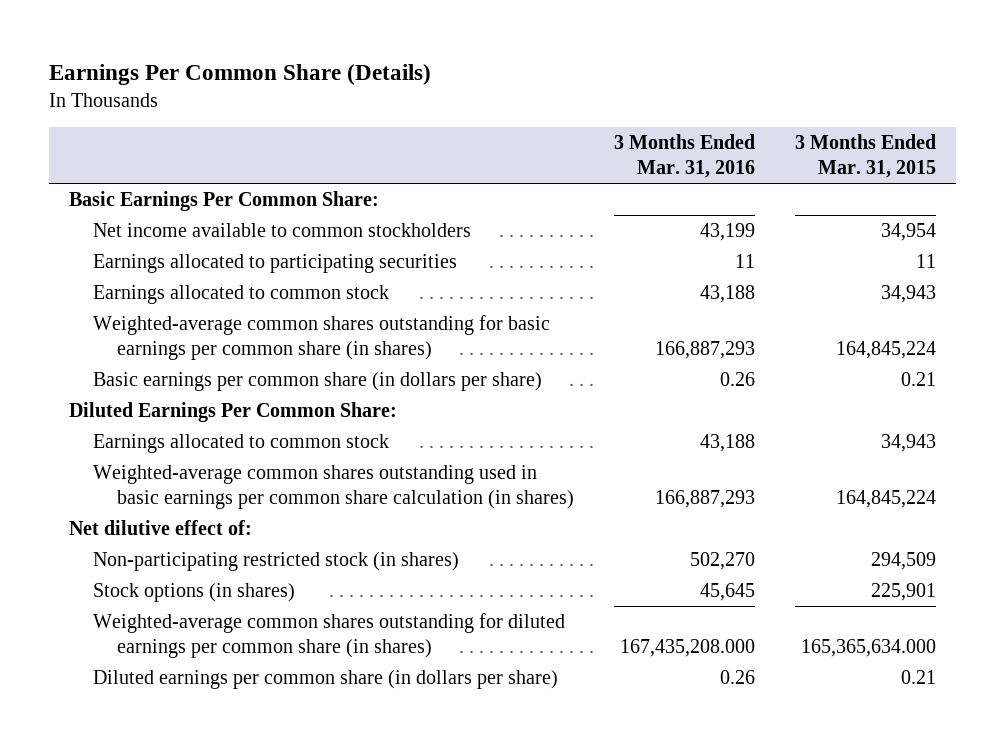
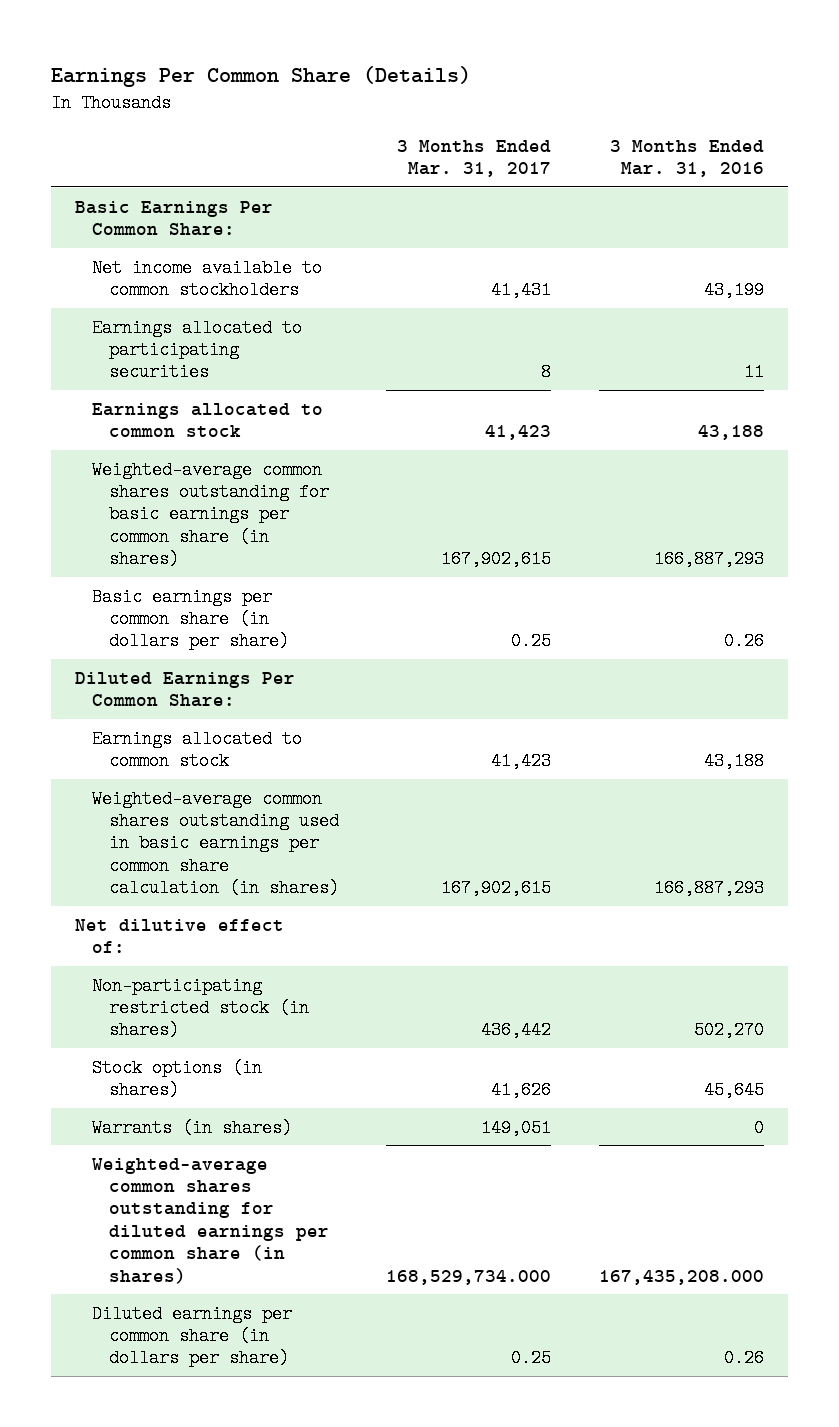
[794,134,936,179] 3 Months Ended Mar. 31, 2015 -> none
none -> [397,139,552,178] 3 Months Ended Mar. 31, 2017
none -> [92,1118,293,1137] Warrants (in shares)

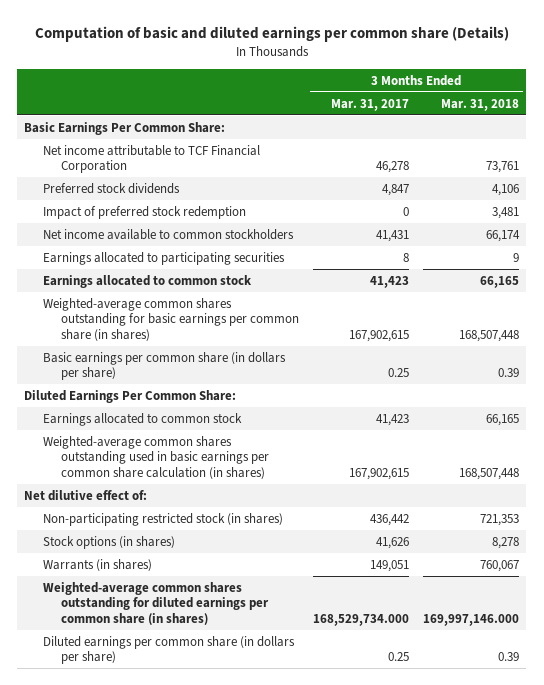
[51,65,472,87] Earnings Per Common Share (Details) -> [34,25,509,42] Computation of basic and diluted earnings per common share (Details)
[609,139,764,178] 3 Months Ended Mar. 31, 2016 -> none
none -> [441,98,520,111] Mar. 31, 2018
none -> [42,144,260,174] Net income attributable to TCF Financial Corporation
none -> [42,182,180,194] Preferred stock dividends
none -> [42,205,246,219] Impact of preferred stock redemption

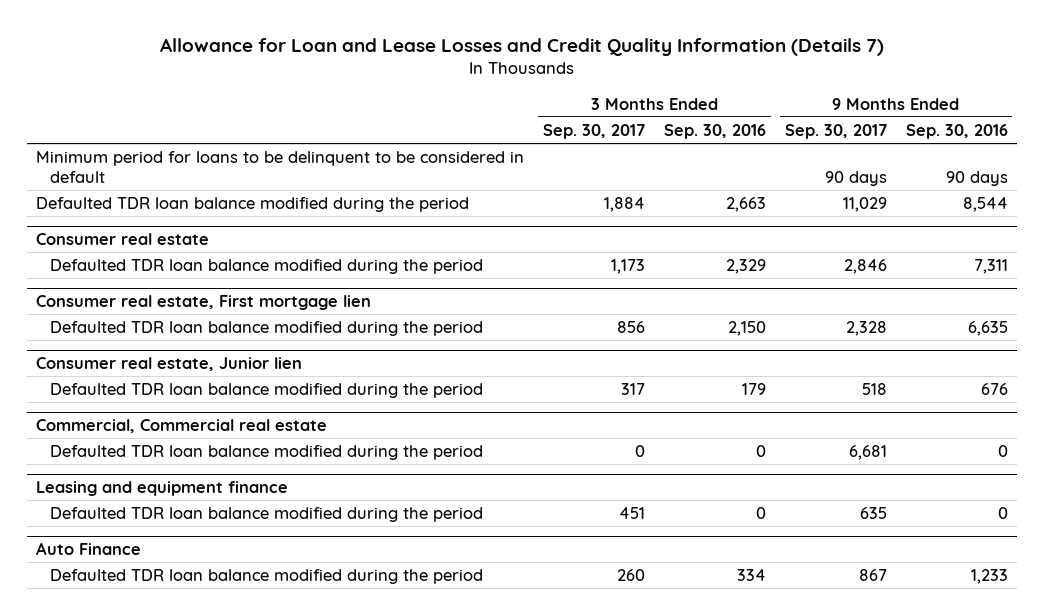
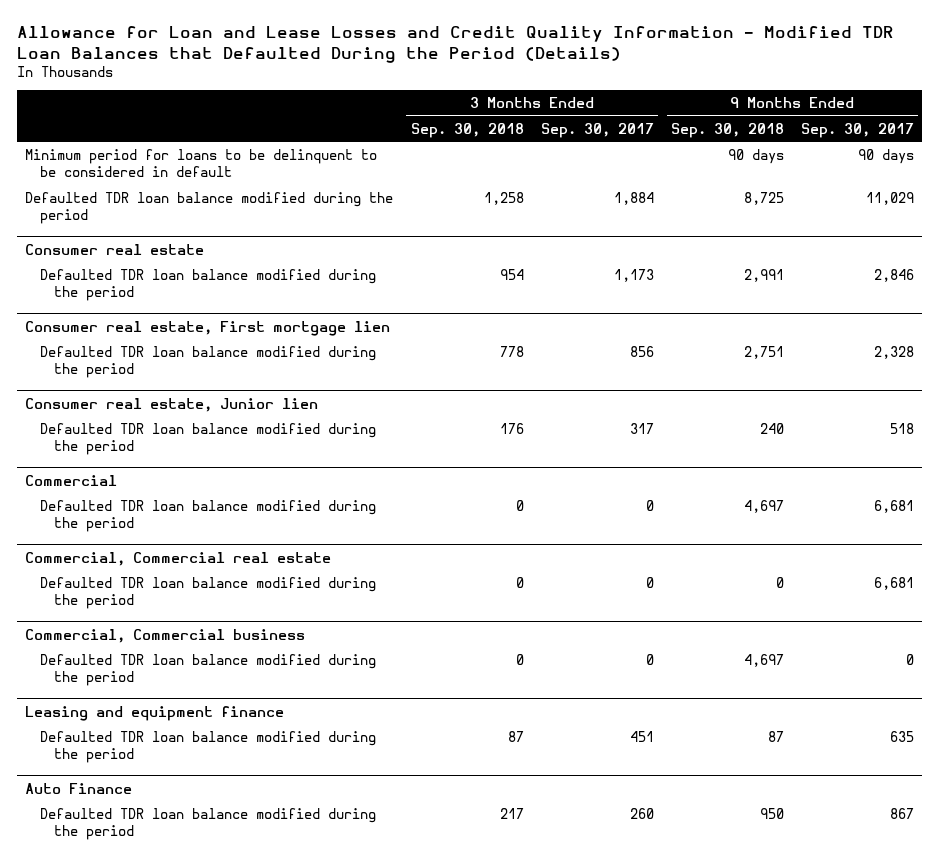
[160,38,885,57] Allowance for Loan and Lease Losses and Credit Quality Information (Details 7) -> [16,25,894,63] Allowance for Loan and Lease Losses and Credit Quality Information - Modified TDR Loan Balances that Defaulted During the Period (Details)
[664,123,767,139] Sep. 30, 2016 -> none
[905,123,1008,139] Sep. 30, 2016 -> none
none -> [410,122,524,138] Sep. 30, 2018
none -> [670,122,784,138] Sep. 30, 2018
none -> [25,474,118,486] Commercial
none -> [39,499,376,533] Defaulted TDR loan balance modified during the period
none -> [25,628,306,643] Commercial, Commercial business
none -> [39,653,376,687] Defaulted TDR loan balance modified during the period

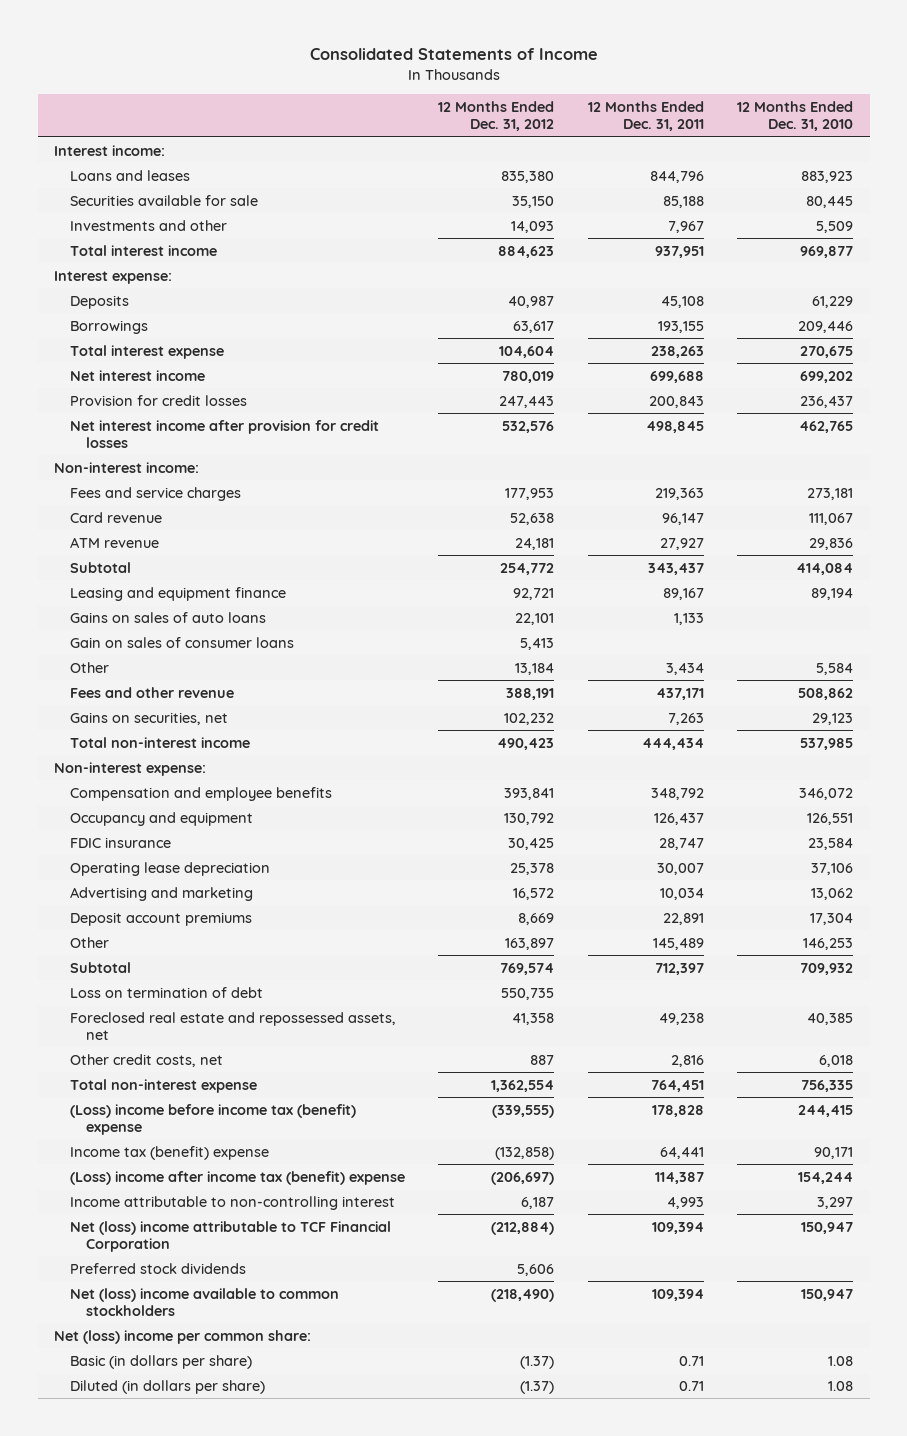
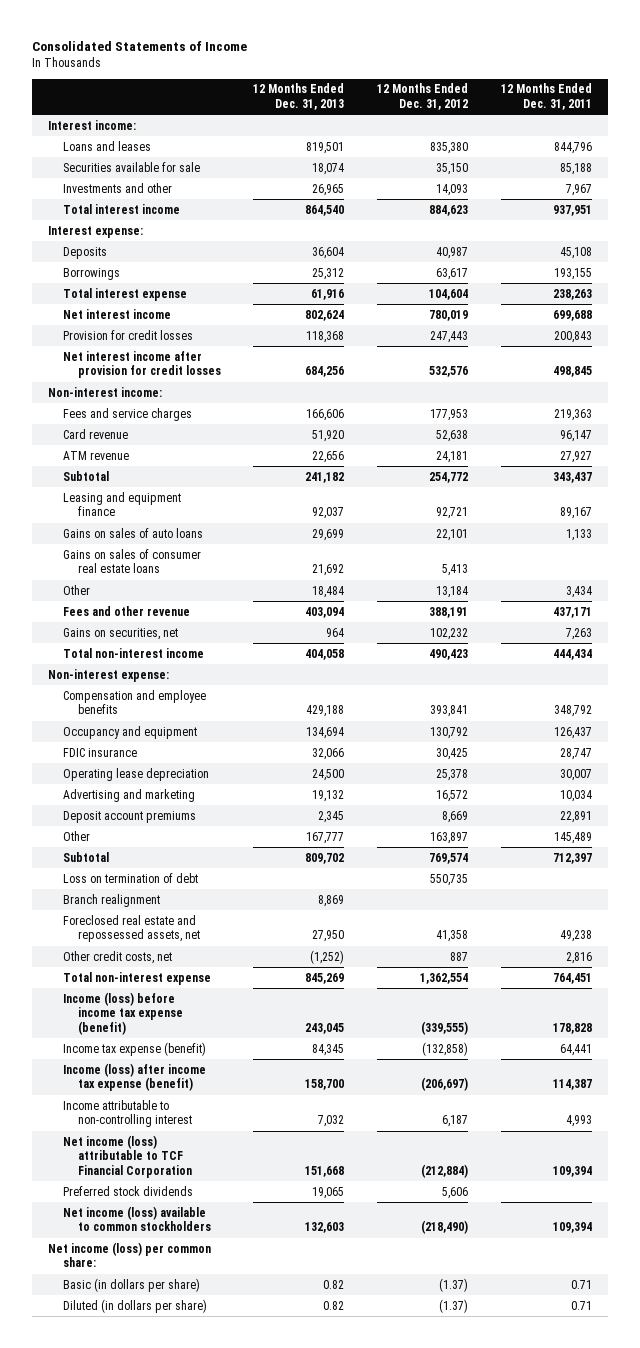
[736,101,853,132] 12 Months Ended Dec. 31, 2010 -> none
none -> [253,83,345,111] 12 Months Ended Dec. 31, 2013
[70,636,295,648] Gain on sales of consumer loans -> [63,548,202,574] Gains on sales of consumer real estate loans
none -> [63,893,161,907] Branch realignment
[70,1103,357,1135] (Loss) income before income tax (benefit) expense -> [63,991,183,1036] Income (loss) before income tax expense (benefit)
[70,1145,270,1160] Income tax (benefit) expense -> [63,1041,207,1056] Income tax expense (benefit)
[70,1170,406,1185] (Loss) income after income tax (benefit) expense -> [63,1062,207,1092] Income (loss) after income tax expense (benefit)
[70,1220,392,1252] Net (loss) income attributable to TCF Financial Corporation -> [63,1134,192,1179] Net income (loss) attributable to TCF Financial Corporation
[70,1287,340,1316] Net (loss) income available to common stockholders -> [63,1205,211,1232] Net income (loss) available to common stockholders
[54,1329,312,1344] Net (loss) income per common share: -> [48,1241,212,1268] Net income (loss) per common share:

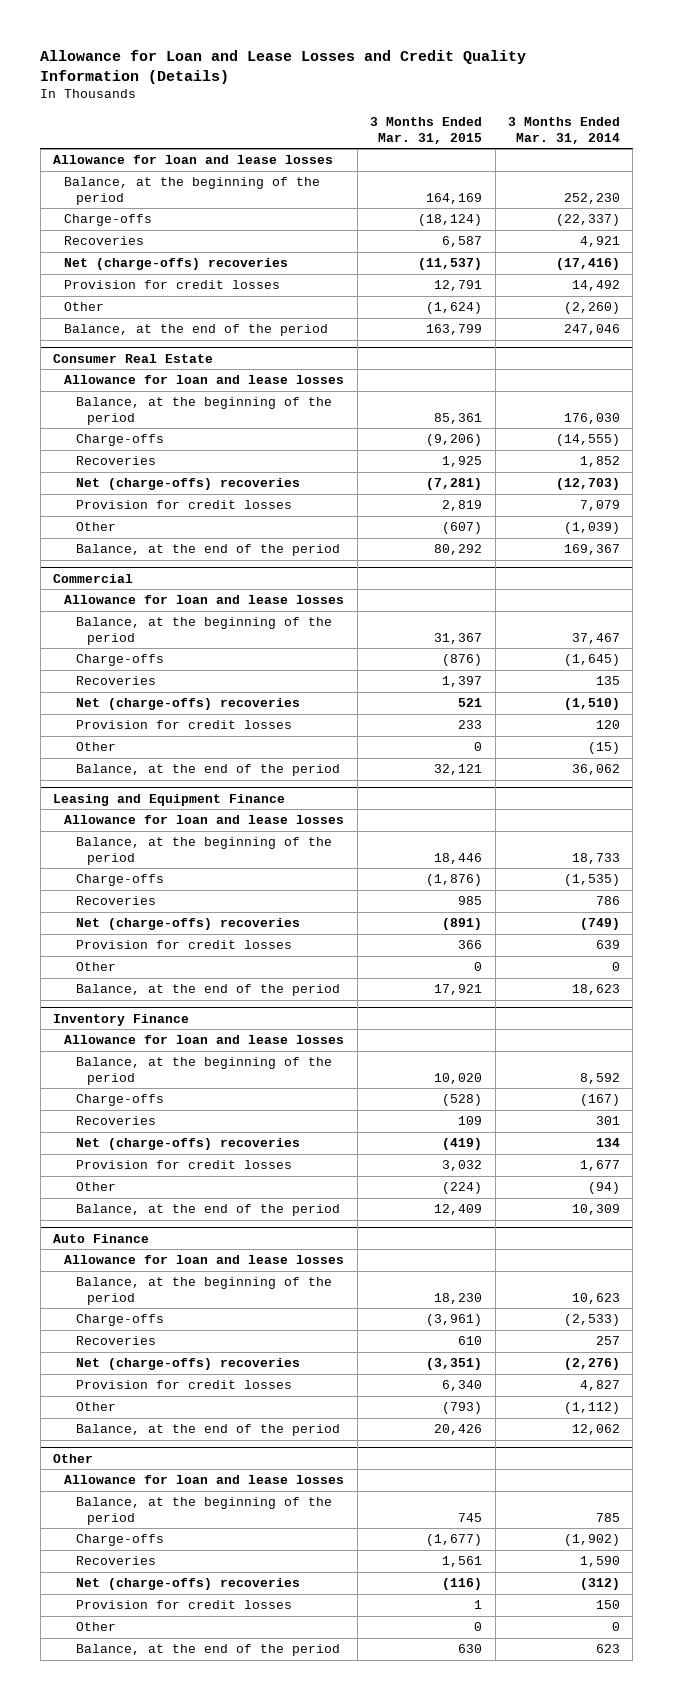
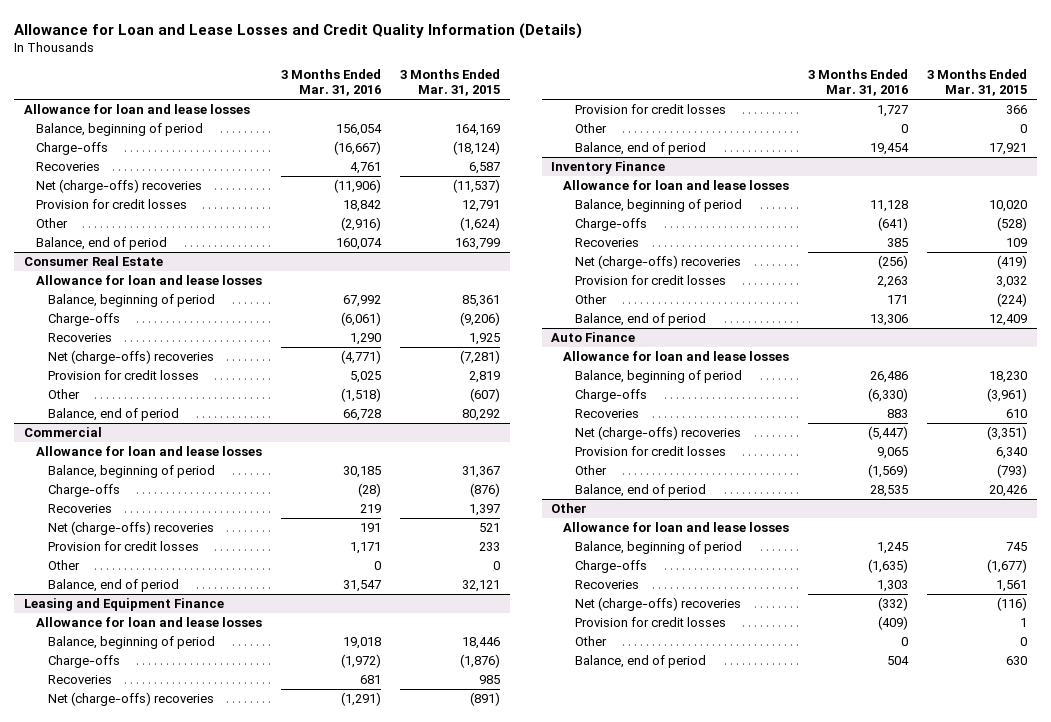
[508,117,621,144] 3 Months Ended Mar. 31, 2014 -> none
none -> [280,69,381,97] 3 Months Ended Mar. 31, 2016
[64,177,321,205] Balance, at the beginning of the period -> [35,123,203,137] Balance, beginning of period
[64,324,329,337] Balance, at the end of the period -> [35,237,167,251] Balance, end of period
[75,397,332,425] Balance, at the beginning of the period -> [47,294,215,308] Balance, beginning of period
[75,544,340,557] Balance, at the end of the period -> [47,408,179,422] Balance, end of period
[75,617,332,645] Balance, at the beginning of the period -> [47,465,215,479] Balance, beginning of period
[75,764,340,777] Balance, at the end of the period -> [47,579,179,593] Balance, end of period
[75,837,332,865] Balance, at the beginning of the period -> [47,636,215,650] Balance, beginning of period
[75,984,340,997] Balance, at the end of the period -> [575,142,707,156] Balance, end of period
[75,1057,332,1085] Balance, at the beginning of the period -> [575,199,743,213] Balance, beginning of period
[75,1204,340,1217] Balance, at the end of the period -> [575,313,707,327] Balance, end of period
[75,1277,332,1305] Balance, at the beginning of the period -> [575,370,743,384] Balance, beginning of period
[75,1424,340,1437] Balance, at the end of the period -> [575,484,707,498] Balance, end of period
[75,1497,332,1525] Balance, at the beginning of the period -> [575,541,743,555] Balance, beginning of period
[75,1644,340,1657] Balance, at the end of the period -> [575,655,707,669] Balance, end of period

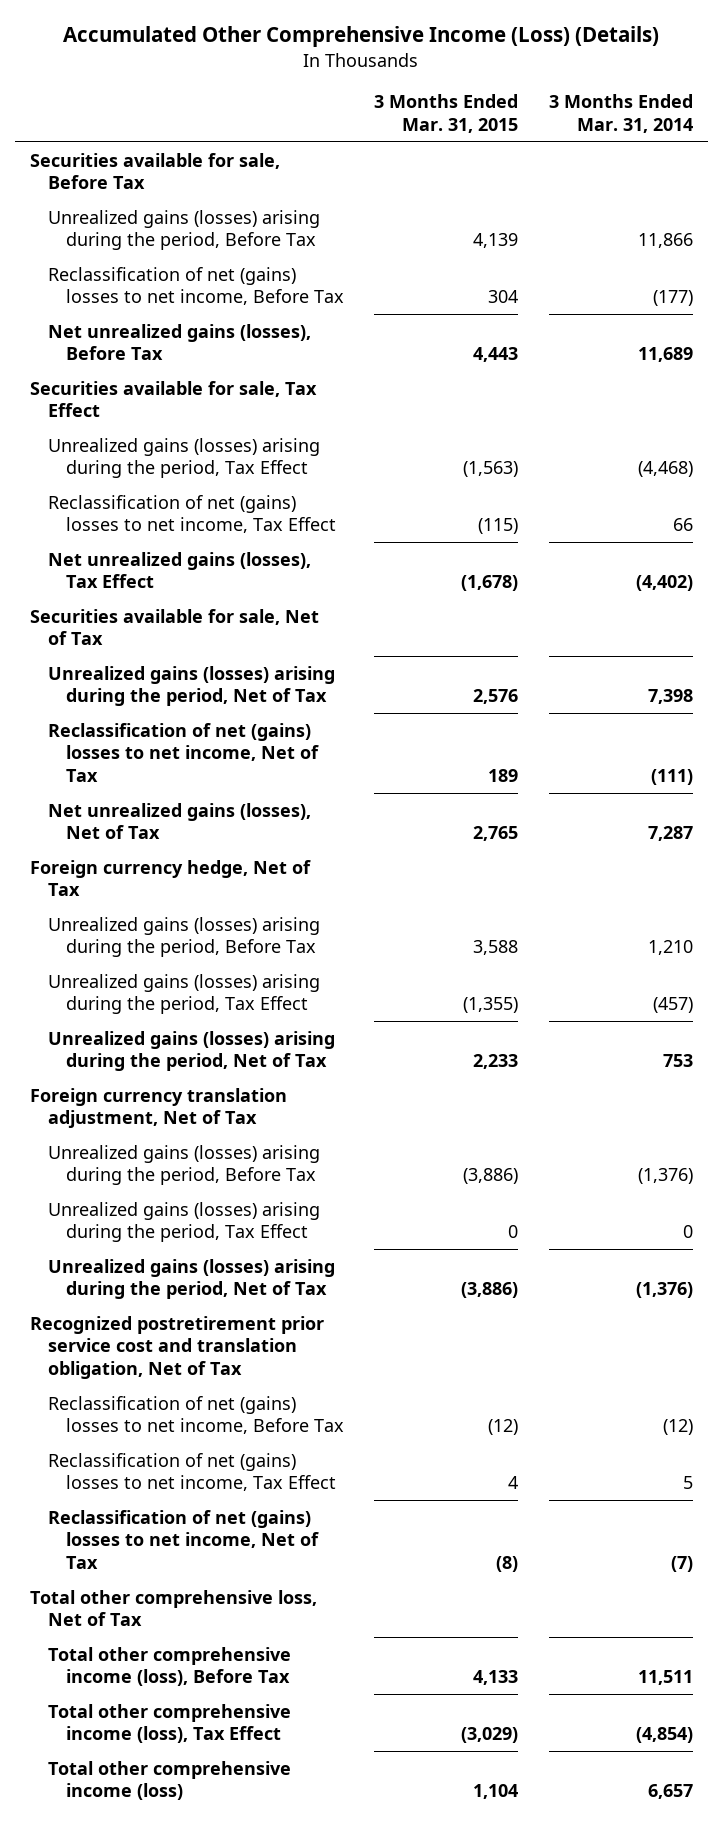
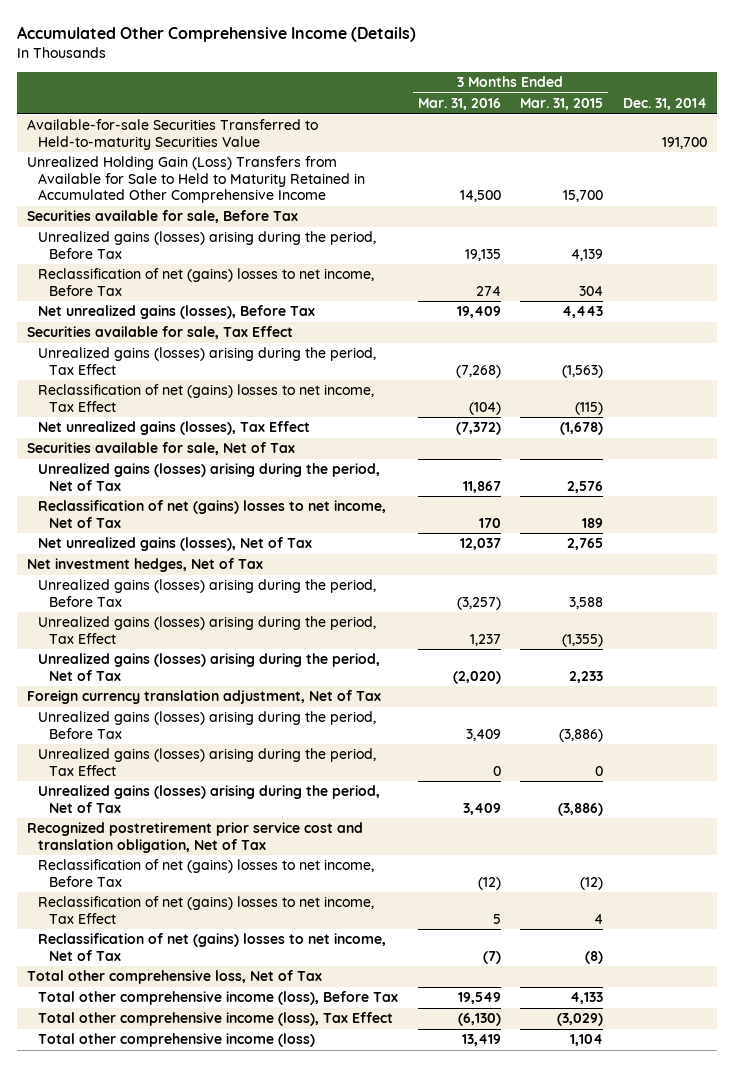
[63,26,660,48] Accumulated Other Comprehensive Income (Loss) (Details) -> [17,26,417,43] Accumulated Other Comprehensive Income (Details)
[548,94,693,133] 3 Months Ended Mar. 31, 2014 -> none
none -> [417,98,501,111] Mar. 31, 2016
none -> [623,98,708,111] Dec. 31, 2014
none -> [27,119,319,150] Available-for-sale Securities Transferred to Held-to-maturity Securities Value
none -> [27,156,365,204] Unrealized Holding Gain (Loss) Transfers from Available for Sale to Held to Maturity Retained in Accumulated Other Comprehensive Income
[29,859,311,897] Foreign currency hedge, Net of Tax -> [27,558,264,573] Net investment hedges, Net of Tax

